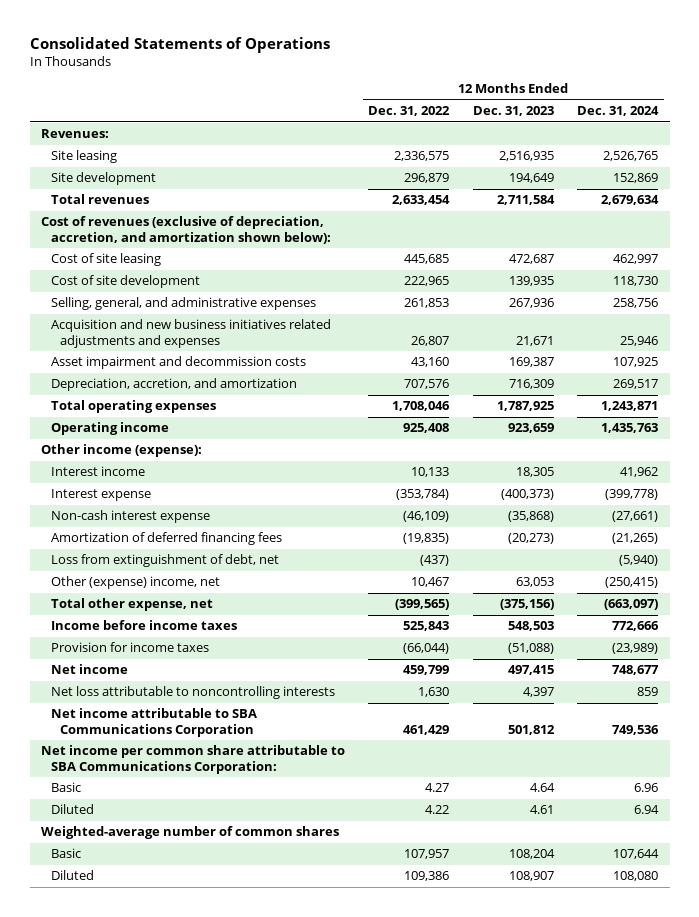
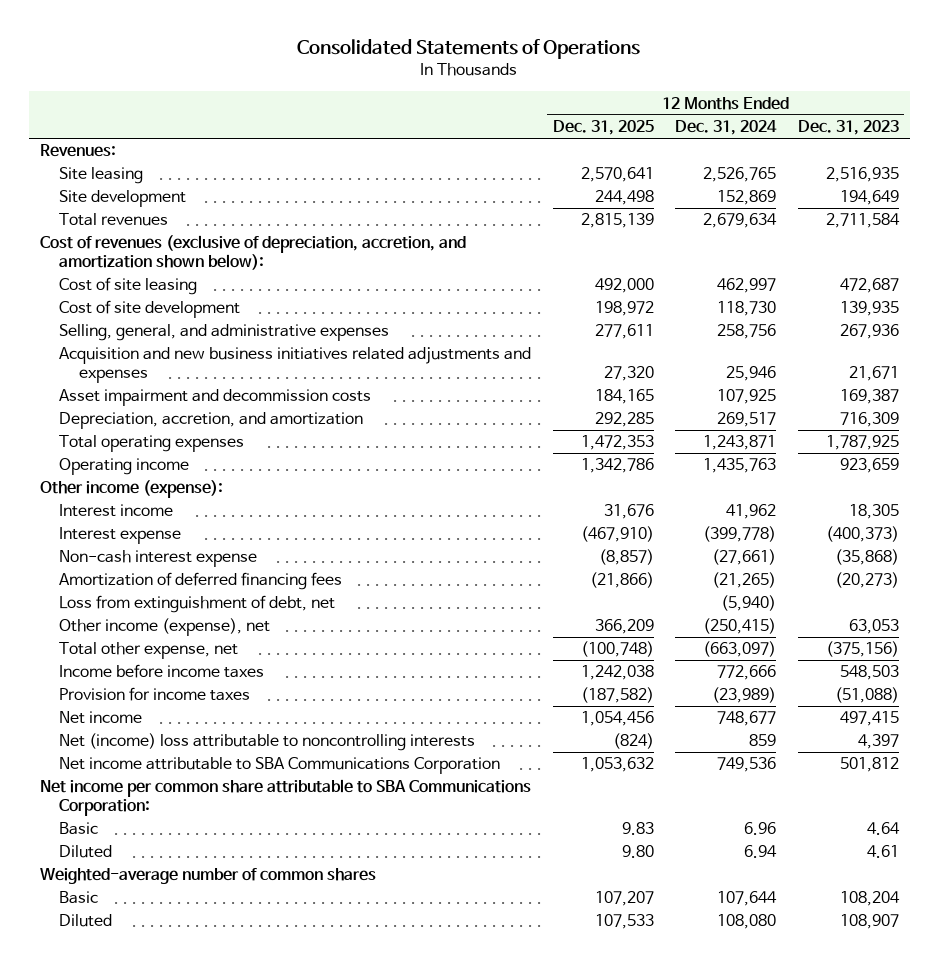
[368,106,451,117] Dec. 31, 2022 -> none
none -> [552,120,654,136] Dec. 31, 2025
[50,576,220,590] Other (expense) income, net -> [59,618,271,637] Other income (expense), net
[50,686,335,700] Net loss attributable to noncontrolling interests -> [59,733,476,752] Net (income) loss attributable to noncontrolling interests

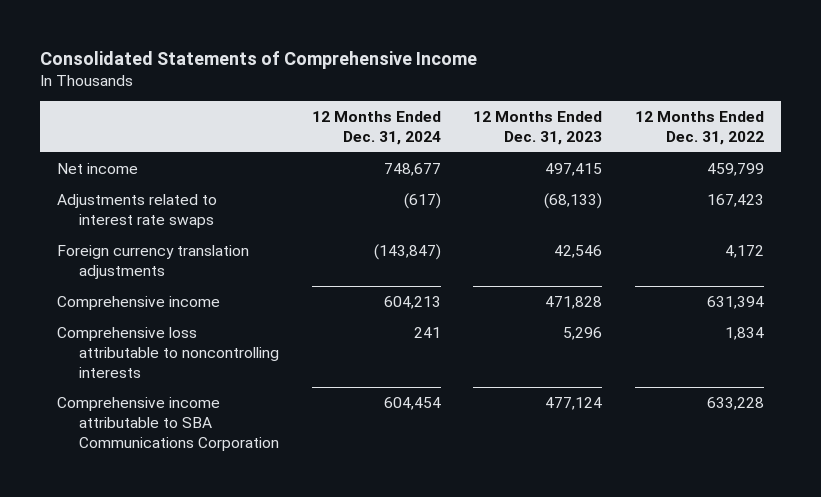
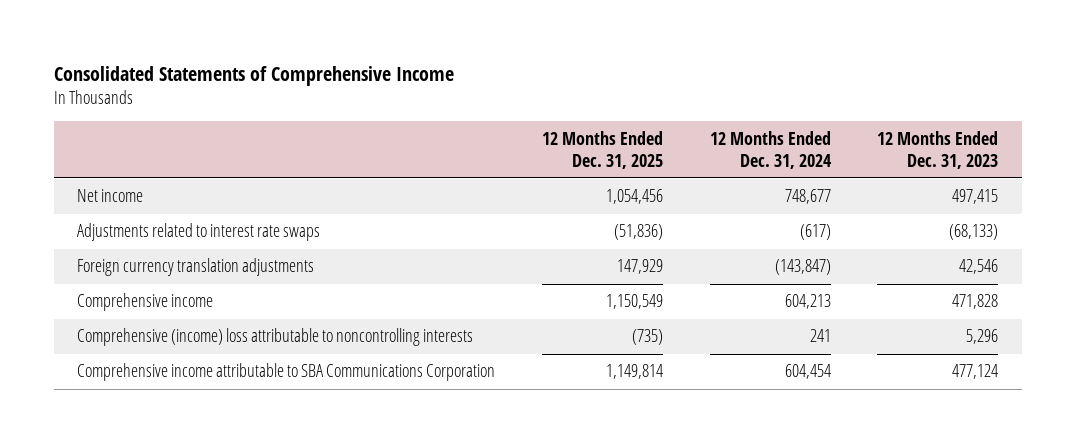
[635,111,765,145] 12 Months Ended Dec. 31, 2022 -> none
none -> [542,130,664,169] 12 Months Ended Dec. 31, 2025
[56,326,280,378] Comprehensive loss attributable to noncontrolling interests -> [77,328,474,347] Comprehensive (income) loss attributable to noncontrolling interests

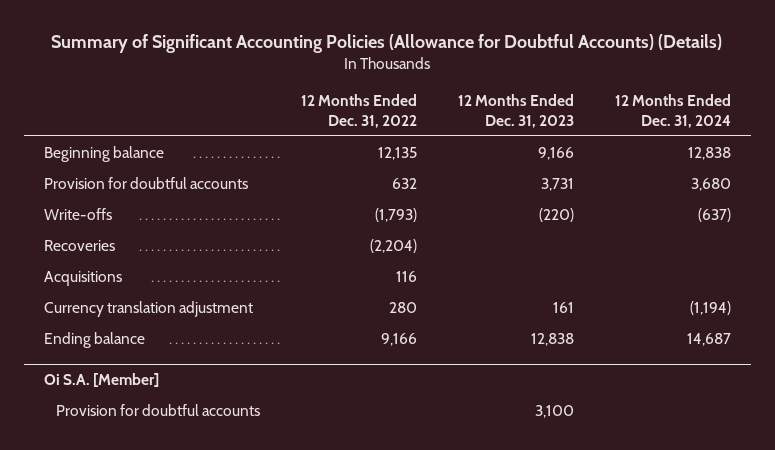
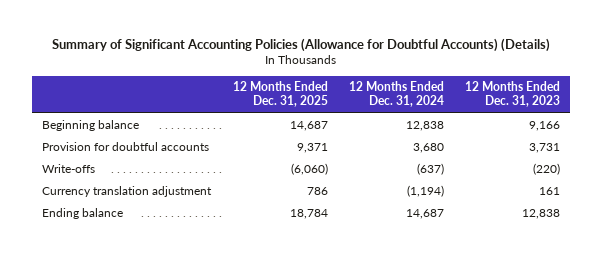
[300,93,417,128] 12 Months Ended Dec. 31, 2022 -> none
none -> [232,81,328,108] 12 Months Ended Dec. 31, 2025
[44,240,116,252] Recoveries -> none
[44,271,123,287] Acquisitions -> none
[44,373,160,388] Oi S.A. [Member] -> none
[55,404,260,417] Provision for doubtful accounts -> none

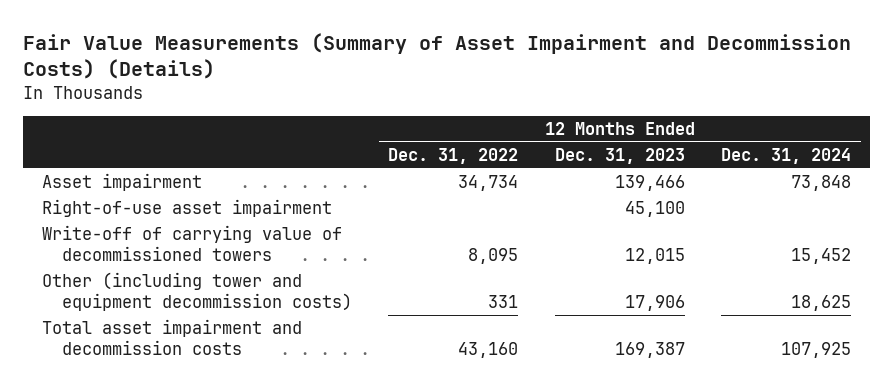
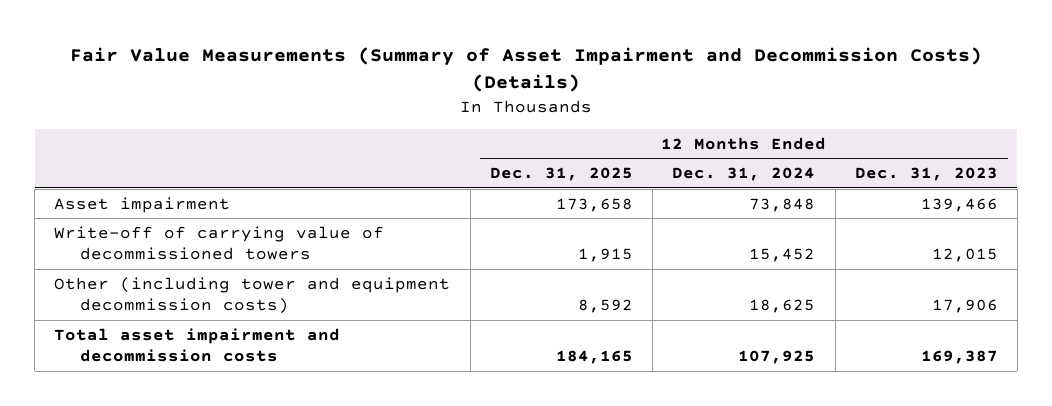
[388,148,519,165] Dec. 31, 2022 -> none
none -> [489,167,633,182] Dec. 31, 2025
[41,199,332,218] Right-of-use asset impairment -> none

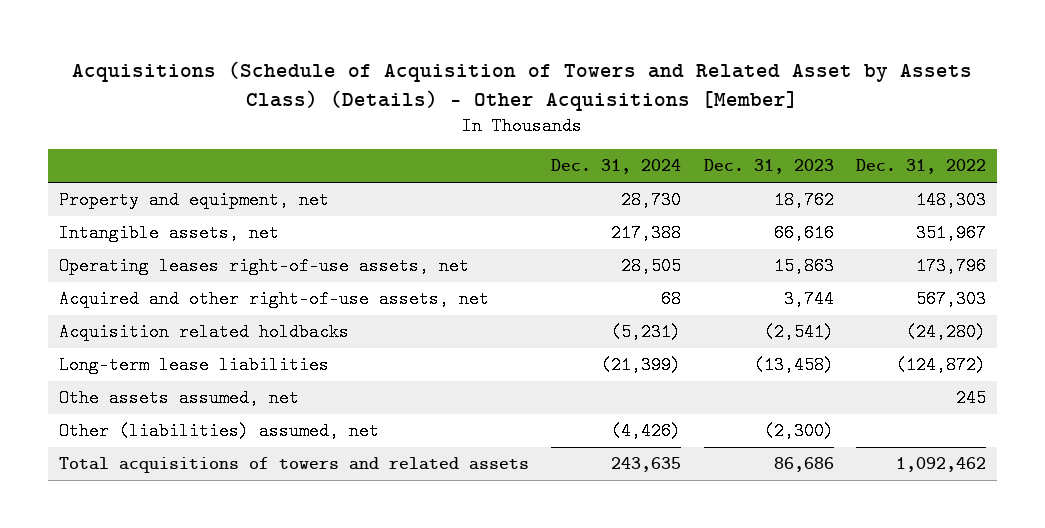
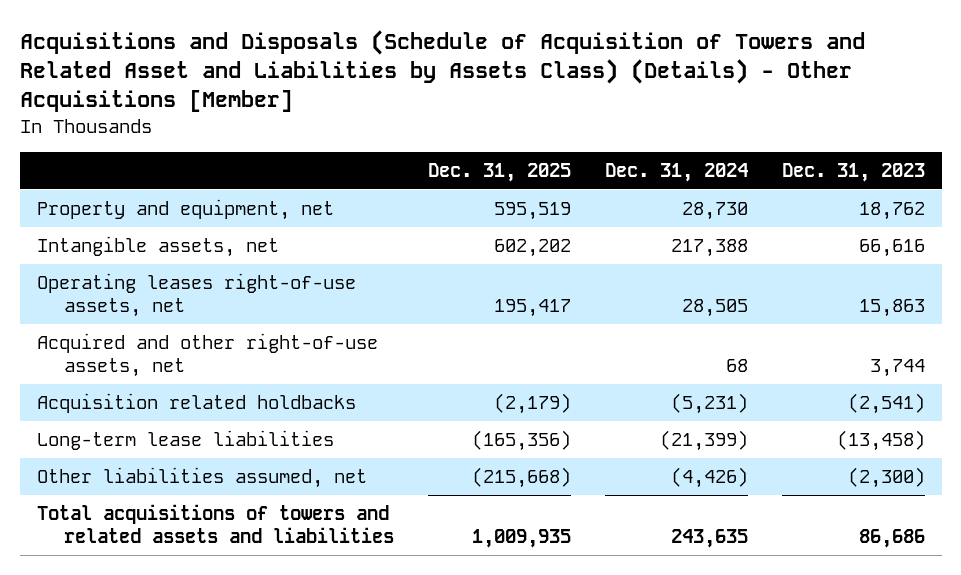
[72,60,973,111] Acquisitions (Schedule of Acquisition of Towers and Related Asset by Assets Class) (Details) - Other Acquisitions [Member] -> [19,29,865,113] Acquisitions and Disposals (Schedule of Acquisition of Towers and Related Asset and Liabilities by Assets Class) (Details) - Other Acquisitions [Member]
[855,159,986,175] Dec. 31, 2022 -> none
none -> [427,162,571,182] Dec. 31, 2025
[59,389,300,408] Othe assets assumed, net -> none
[59,422,380,441] Other (liabilities) assumed, net -> [36,467,367,489] Other liabilities assumed, net
[59,457,530,474] Total acquisitions of towers and related assets -> [36,504,394,544] Total acquisitions of towers and related assets and liabilities

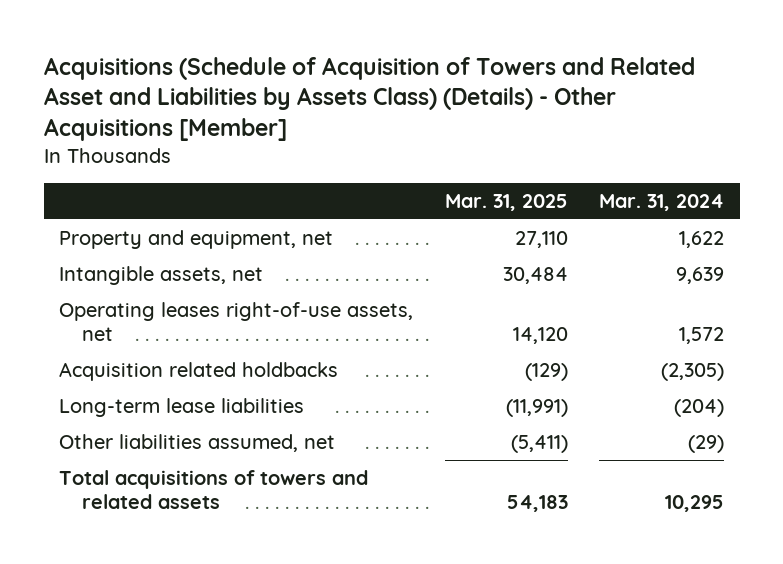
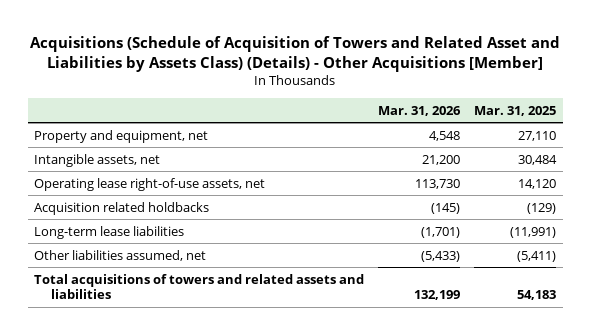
[599,193,725,211] Mar. 31, 2024 -> none
none -> [378,105,462,116] Mar. 31, 2026
[59,301,414,342] Operating leases right-of-use assets, net -> [34,177,266,191] Operating lease right-of-use assets, net
[59,469,369,510] Total acquisitions of towers and related assets -> [34,273,365,300] Total acquisitions of towers and related assets and liabilities

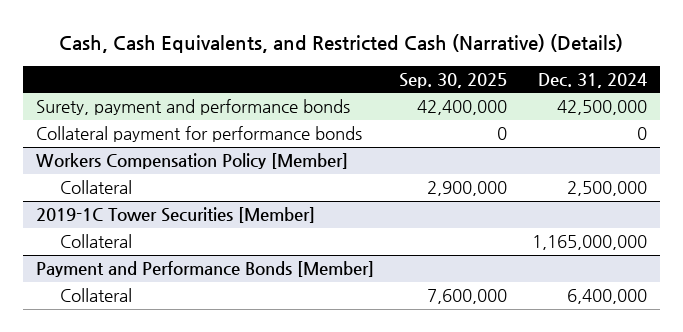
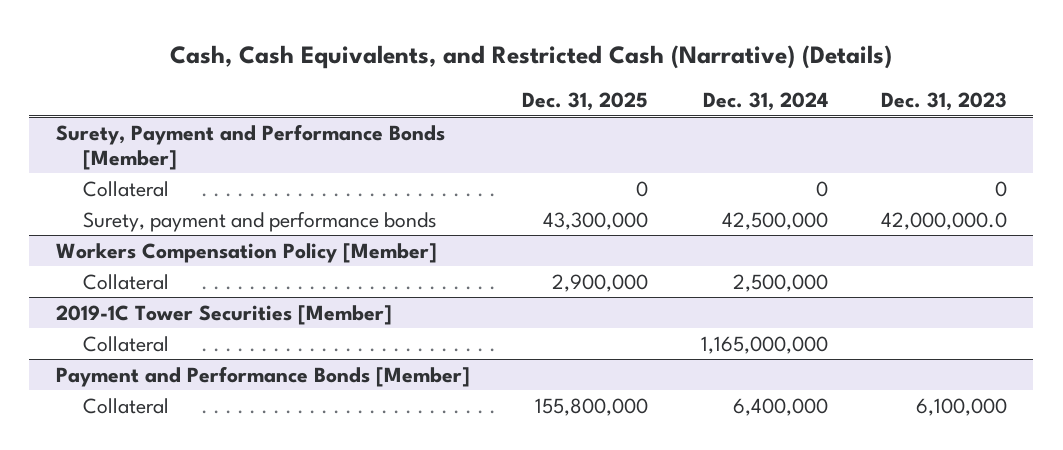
[398,72,507,88] Sep. 30, 2025 -> none
none -> [522,92,649,112] Dec. 31, 2025
none -> [880,92,1007,112] Dec. 31, 2023
none -> [55,123,445,170] Surety, Payment and Performance Bonds [Member]
none -> [83,180,170,197] Collateral
[35,126,362,143] Collateral payment for performance bonds -> none

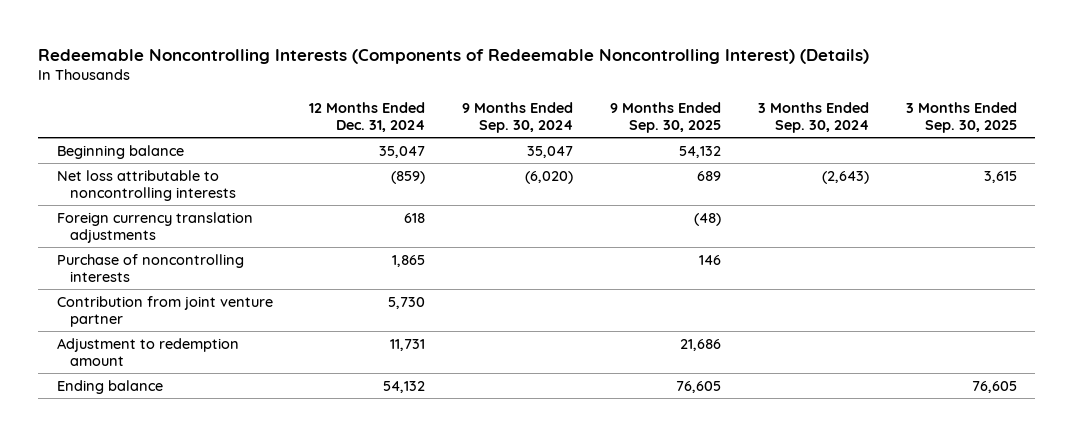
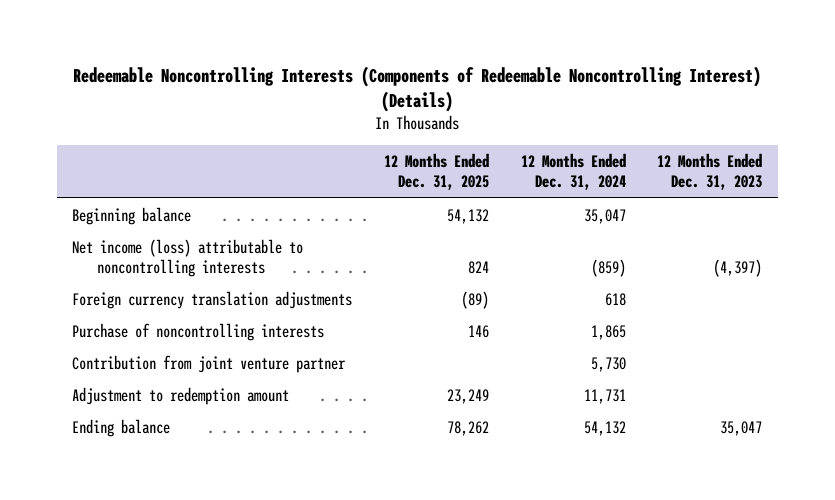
[462,101,574,134] 9 Months Ended Sep. 30, 2024 -> none
[610,101,722,134] 9 Months Ended Sep. 30, 2025 -> none
[758,101,870,134] 3 Months Ended Sep. 30, 2024 -> none
[905,101,1017,134] 3 Months Ended Sep. 30, 2025 -> none
none -> [384,153,490,191] 12 Months Ended Dec. 31, 2025
none -> [657,153,763,191] 12 Months Ended Dec. 31, 2023
[56,169,237,202] Net loss attributable to noncontrolling interests -> [72,238,304,278] Net income (loss) attributable to noncontrolling interests

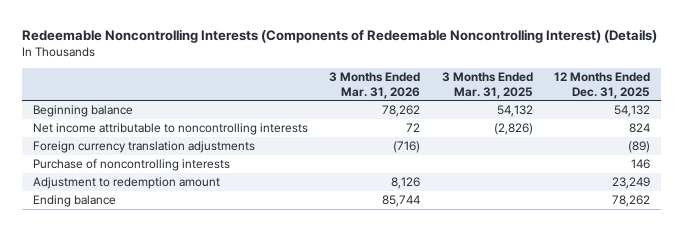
[520,153,626,191] 12 Months Ended Dec. 31, 2024 -> none
[657,153,763,191] 12 Months Ended Dec. 31, 2023 -> none
none -> [329,72,421,99] 3 Months Ended Mar. 31, 2026
none -> [441,72,533,99] 3 Months Ended Mar. 31, 2025
[72,238,304,278] Net income (loss) attributable to noncontrolling interests -> [32,123,308,136] Net income attributable to noncontrolling interests
[72,354,347,373] Contribution from joint venture partner -> none

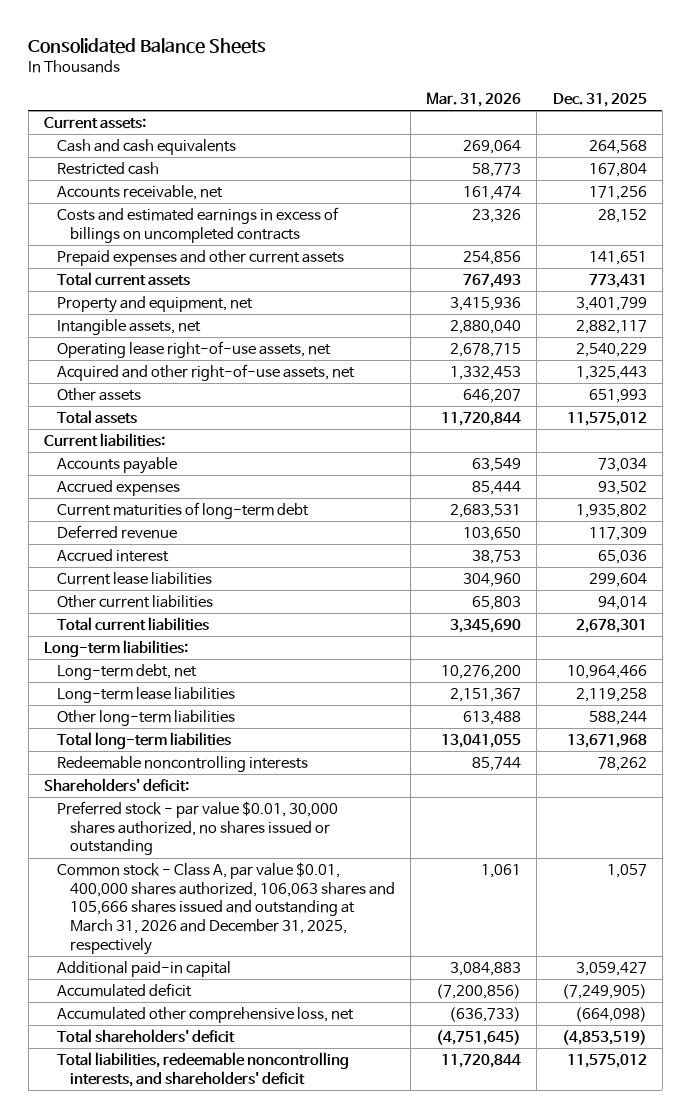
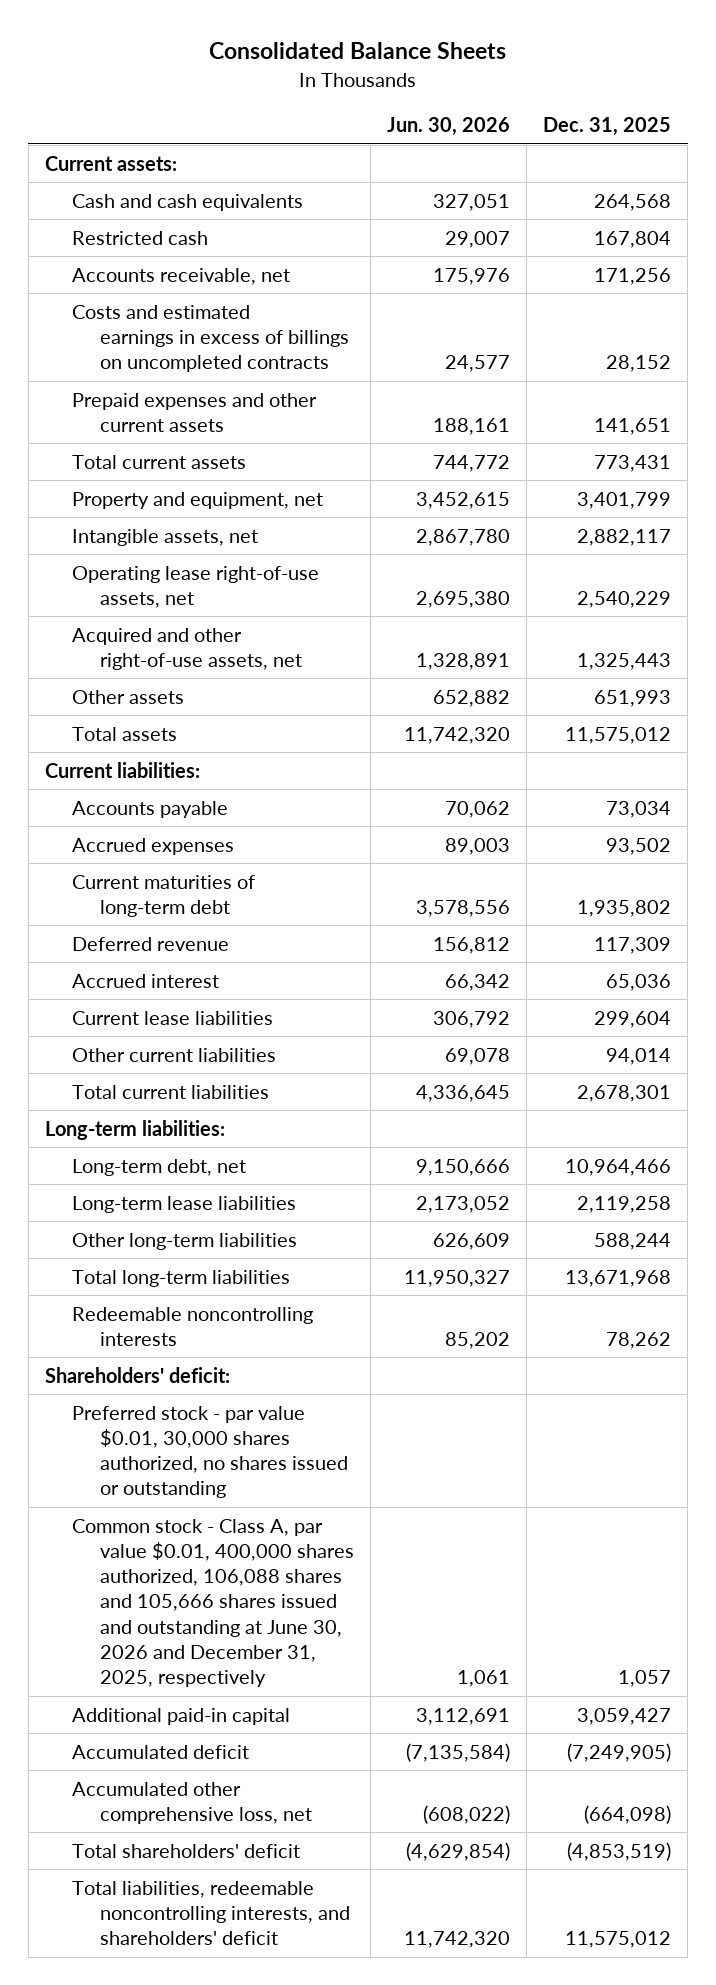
[426,91,522,107] Mar. 31, 2026 -> none
none -> [387,117,511,137] Jun. 30, 2026
[56,862,396,955] Common stock - Class A, par value $0.01, 400,000 shares authorized, 106,063 shares and 105,666 shares issued and outstanding at March 31, 2026 and December 31, 2025, respectively -> [72,1518,354,1688] Common stock - Class A, par value $0.01, 400,000 shares authorized, 106,088 shares and 105,666 shares issued and outstanding at June 30, 2026 and December 31, 2025, respectively

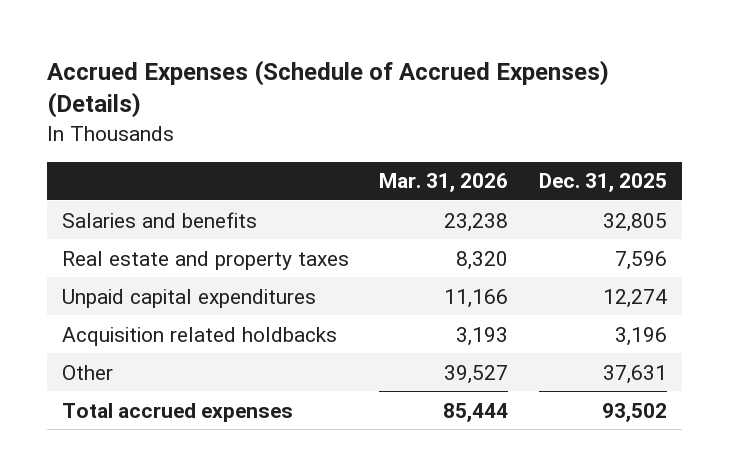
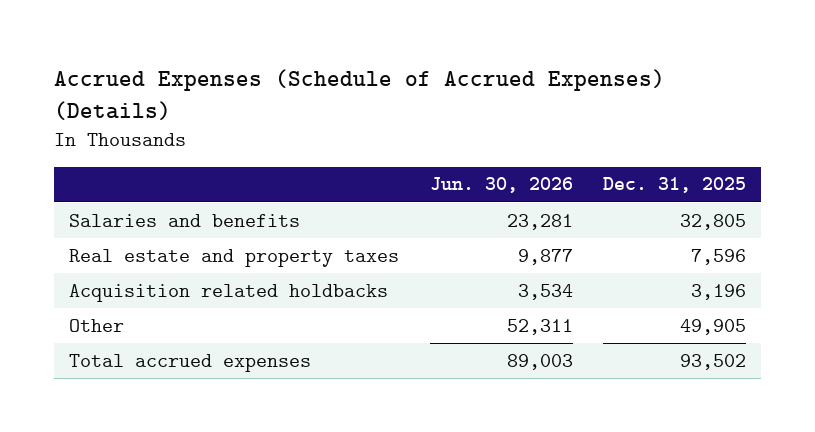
[379,173,509,193] Mar. 31, 2026 -> none
none -> [429,177,573,194] Jun. 30, 2026
[62,288,317,308] Unpaid capital expenditures -> none
[602,364,667,384] 37,631 -> [680,318,747,335] 49,905

